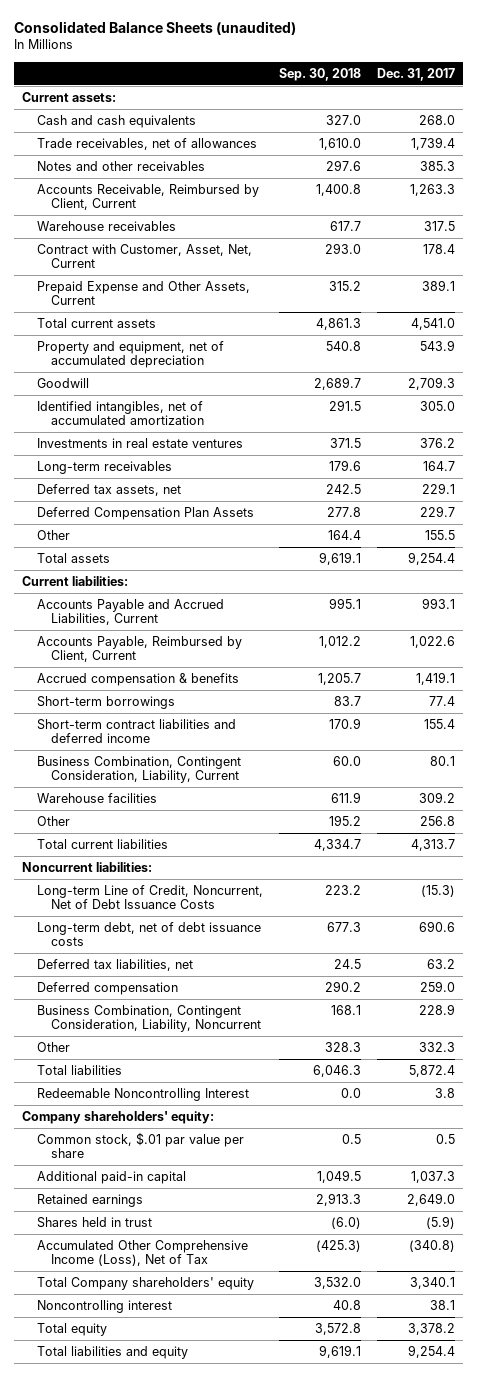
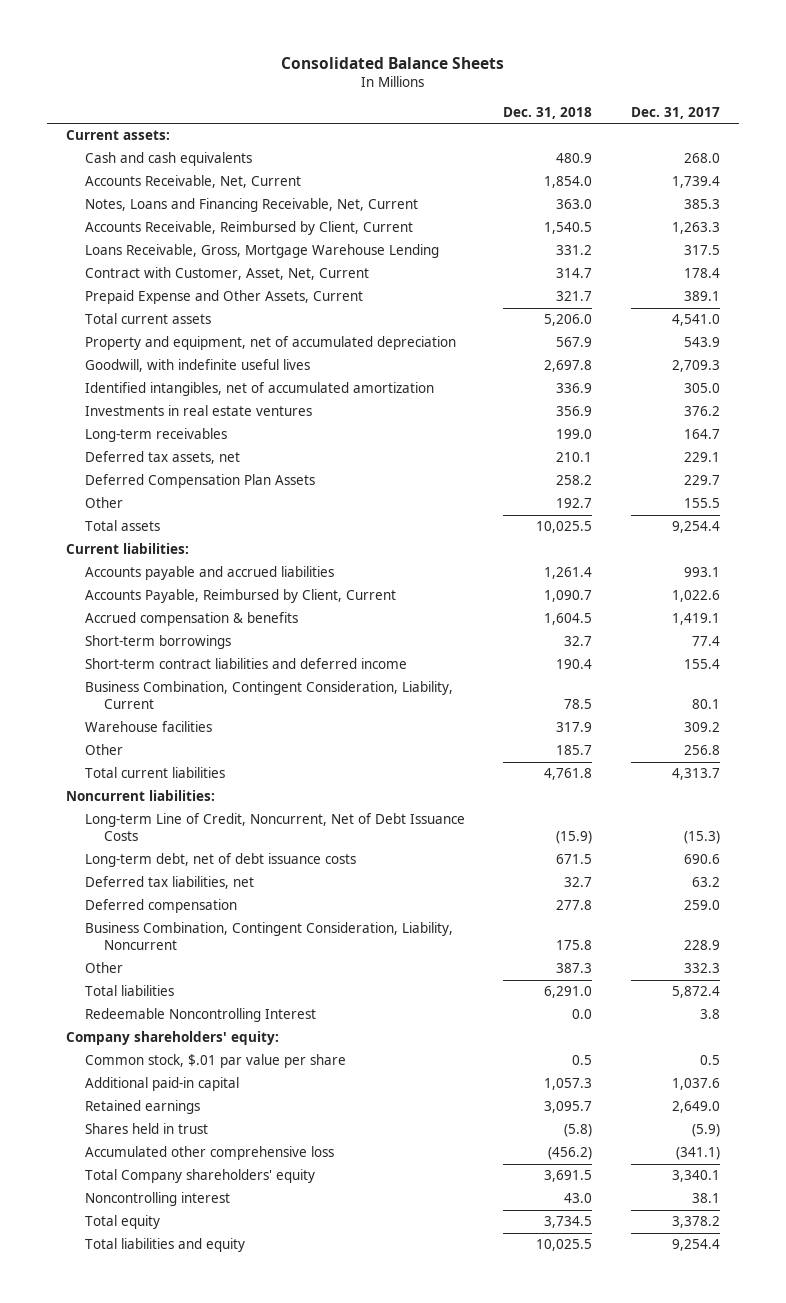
[13,20,296,35] Consolidated Balance Sheets (unaudited) -> [281,56,505,69] Consolidated Balance Sheets
[278,67,361,81] Sep. 30, 2018 -> none
none -> [503,107,593,120] Dec. 31, 2018
[36,137,257,150] Trade receivables, net of allowances -> [85,175,302,189] Accounts Receivable, Net, Current
[36,160,205,171] Notes and other receivables -> [85,198,419,213] Notes, Loans and Financing Receivable, Net, Current
[36,220,176,231] Warehouse receivables -> [85,244,440,259] Loans Receivable, Gross, Mortgage Warehouse Lending
[36,377,89,388] Goodwill -> [85,359,311,373] Goodwill, with indefinite useful lives
[36,598,224,626] Accounts Payable and Accrued Liabilities, Current -> [85,566,335,581] Accounts payable and accrued liabilities
[411,1170,456,1183] 1,037.3 -> [671,1078,720,1091] 1,037.6
[36,1239,248,1267] Accumulated Other Comprehensive Income (Loss), Net of Tax -> [85,1146,335,1161] Accumulated other comprehensive loss
[409,1239,456,1252] (340.8) -> [675,1147,720,1161] (341.1)

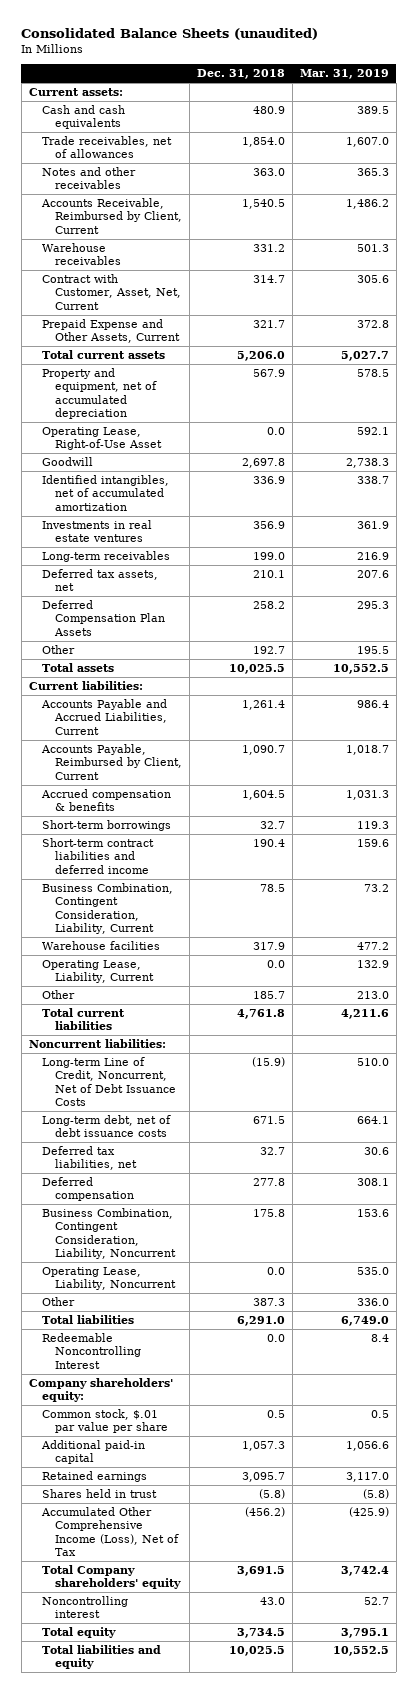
[281,56,505,69] Consolidated Balance Sheets -> [21,28,319,41] Consolidated Balance Sheets (unaudited)
[630,107,720,120] Dec. 31, 2017 -> none
none -> [299,69,389,80] Mar. 31, 2019
[85,175,302,189] Accounts Receivable, Net, Current -> [41,136,172,159] Trade receivables, net of allowances
[85,198,419,213] Notes, Loans and Financing Receivable, Net, Current -> [41,167,136,190] Notes and other receivables
[85,244,440,259] Loans Receivable, Gross, Mortgage Warehouse Lending -> [41,243,121,266] Warehouse receivables
none -> [41,427,162,451] Operating Lease, Right-of-Use Asset
[85,359,311,373] Goodwill, with indefinite useful lives -> [41,457,93,467] Goodwill
[85,566,335,581] Accounts payable and accrued liabilities -> [40,699,167,735] Accounts Payable and Accrued Liabilities, Current
none -> [41,960,154,984] Operating Lease, Liability, Current
none -> [41,1267,176,1291] Operating Lease, Liability, Noncurrent
[85,1146,335,1161] Accumulated other comprehensive loss -> [40,1507,179,1556] Accumulated Other Comprehensive Income (Loss), Net of Tax

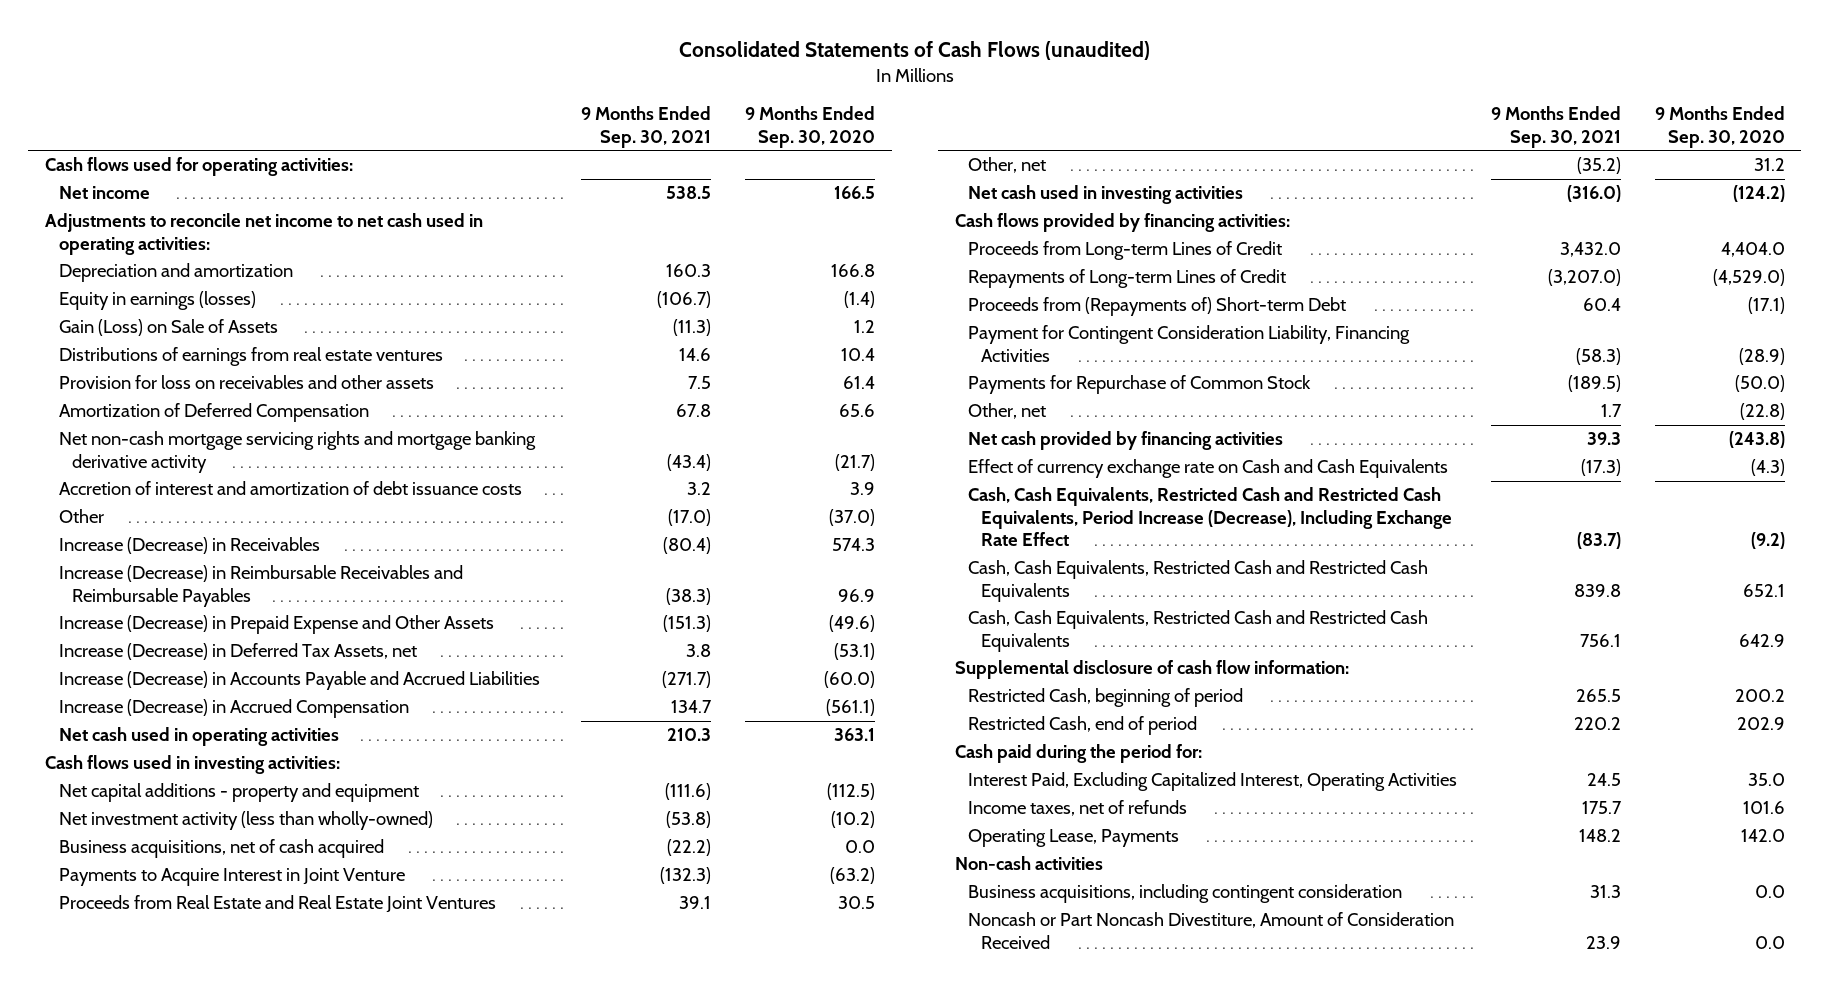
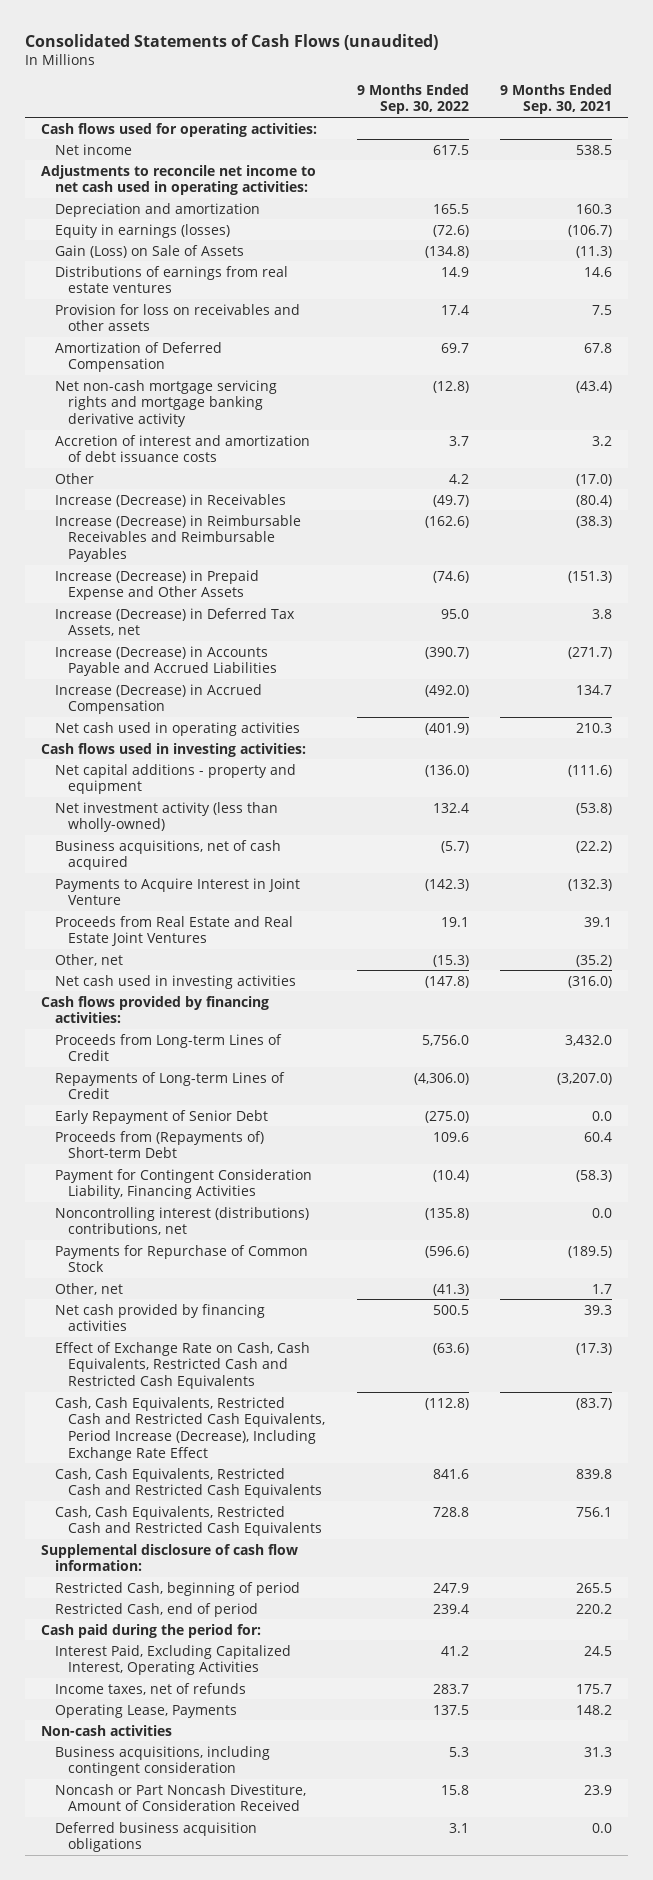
[745,106,876,148] 9 Months Ended Sep. 30, 2020 -> none
none -> [356,83,469,115] 9 Months Ended Sep. 30, 2022
none -> [54,1109,268,1124] Early Repayment of Senior Debt
none -> [54,1206,309,1236] Noncontrolling interest (distributions) contributions, net
[968,459,1449,479] Effect of currency exchange rate on Cash and Cash Equivalents -> [54,1341,310,1389] Effect of Exchange Rate on Cash, Cash Equivalents, Restricted Cash and Restricted Cash Equivalents
none -> [54,1821,257,1853] Deferred business acquisition obligations

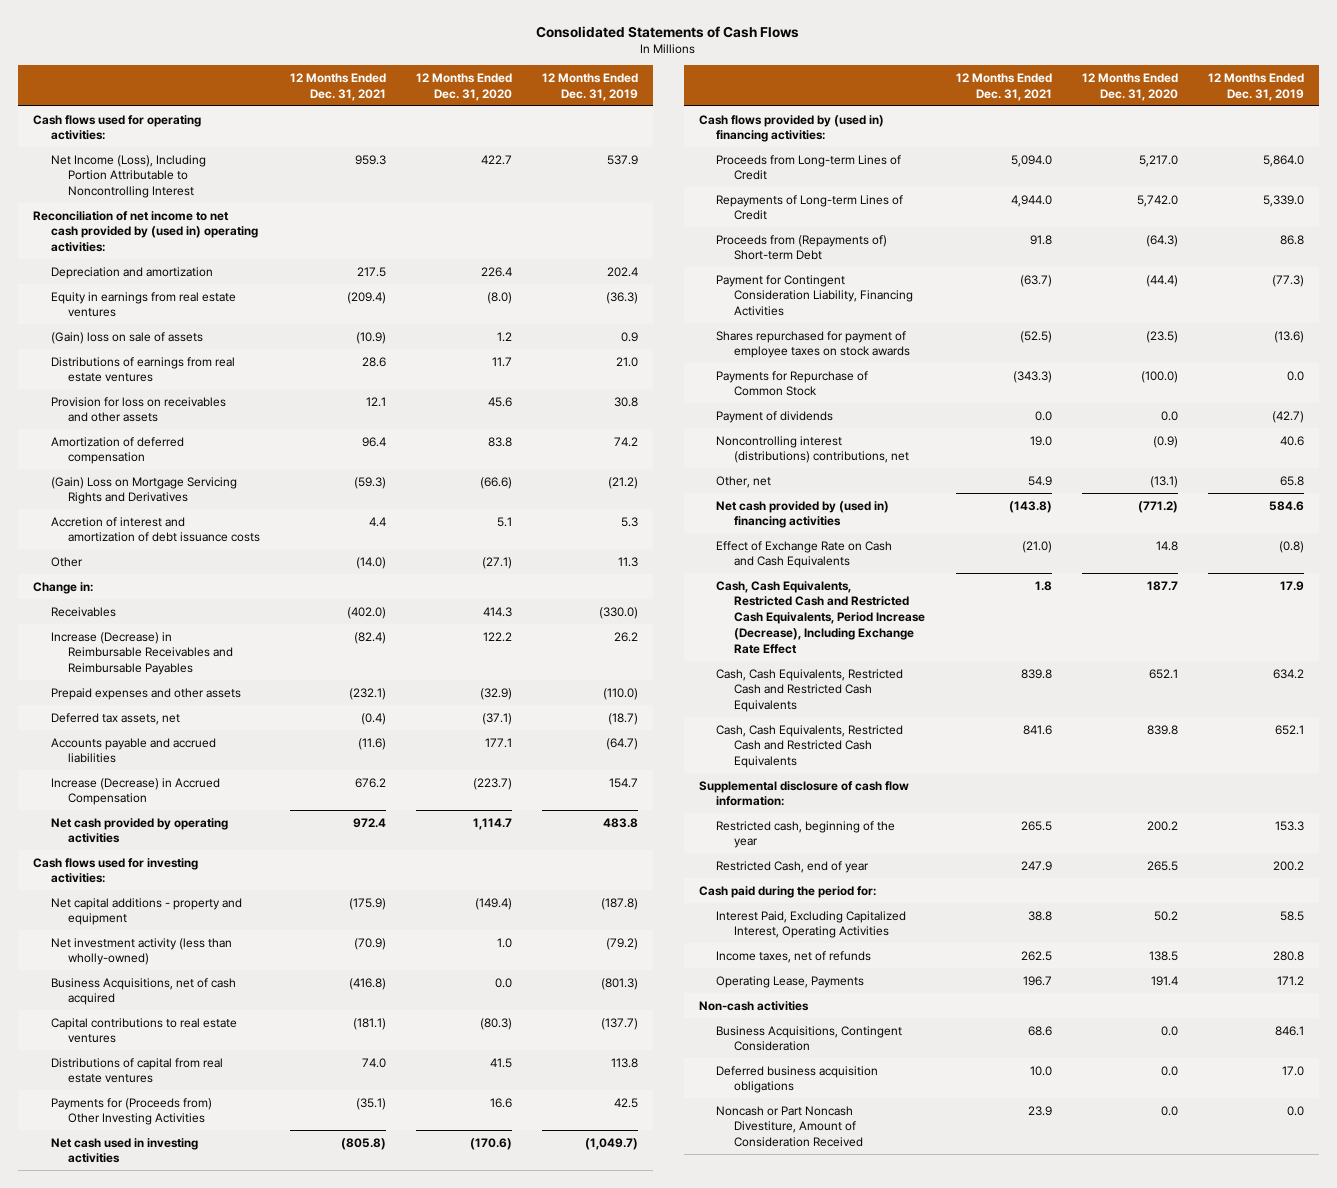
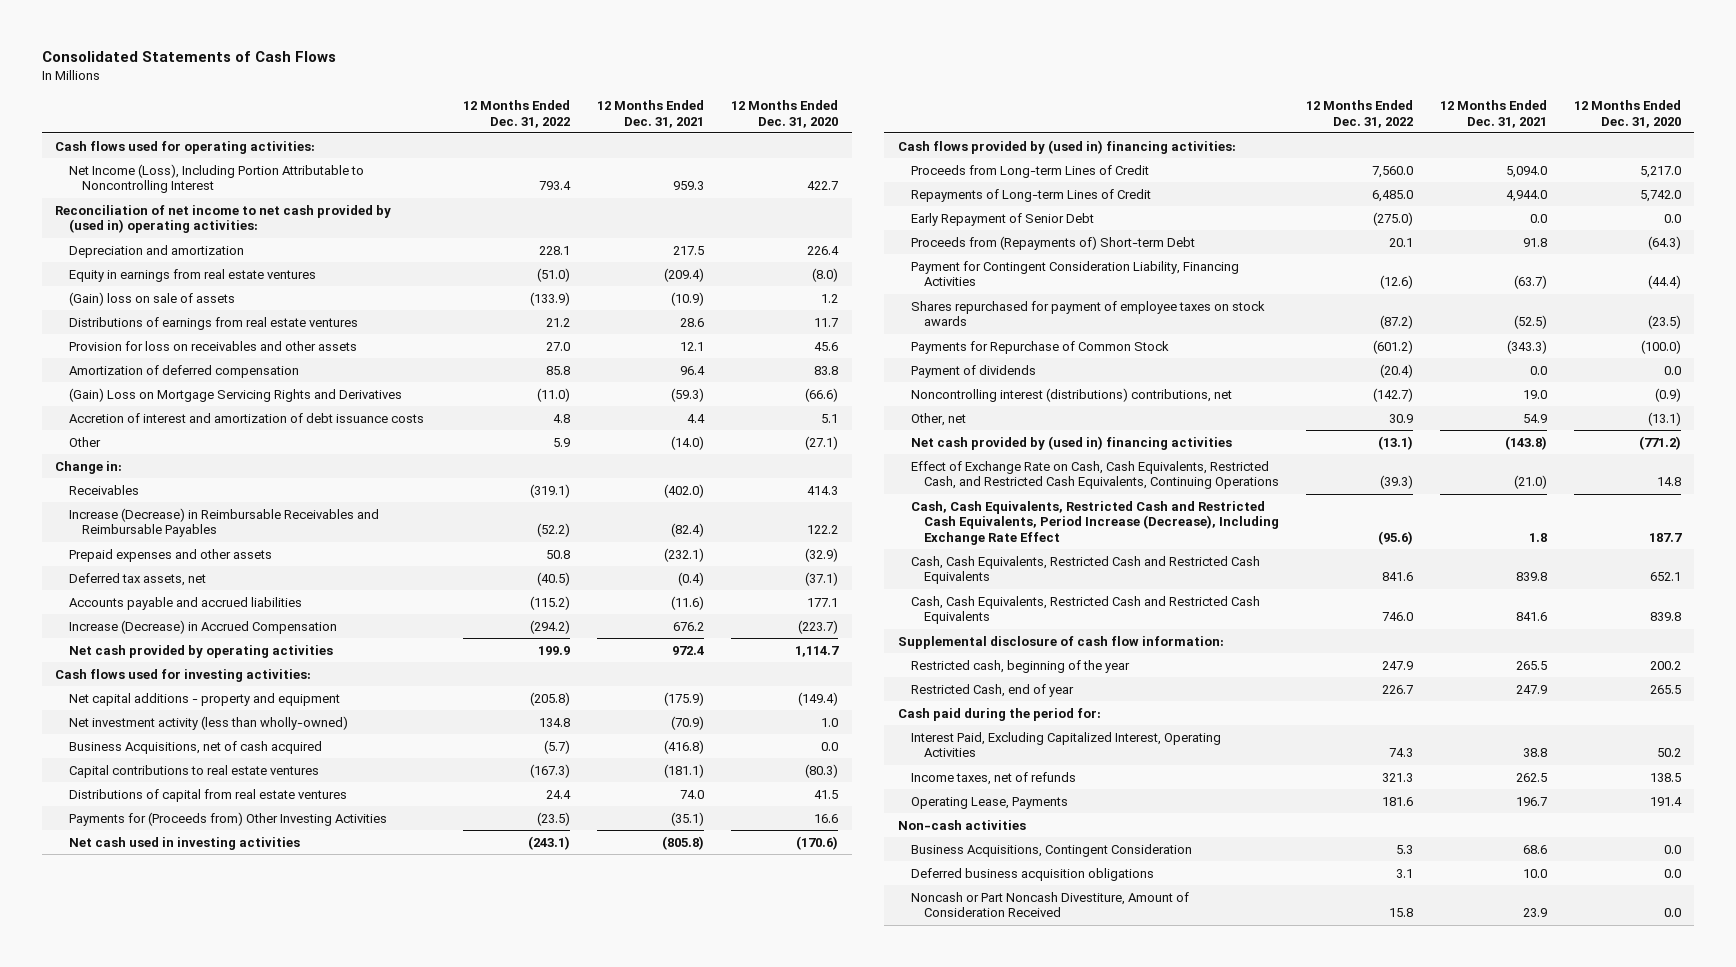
[542,72,639,101] 12 Months Ended Dec. 31, 2019 -> none
none -> [463,100,571,128] 12 Months Ended Dec. 31, 2022
none -> [910,212,1094,226] Early Repayment of Senior Debt
[716,540,893,569] Effect of Exchange Rate on Cash and Cash Equivalents -> [910,460,1280,490] Effect of Exchange Rate on Cash, Cash Equivalents, Restricted Cash, and Restricted Cash Equivalents, Continuing Operations

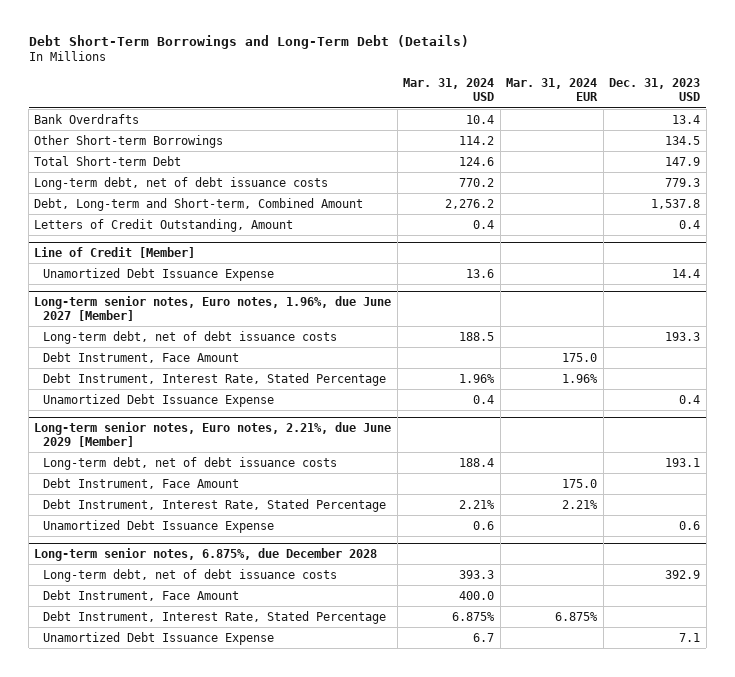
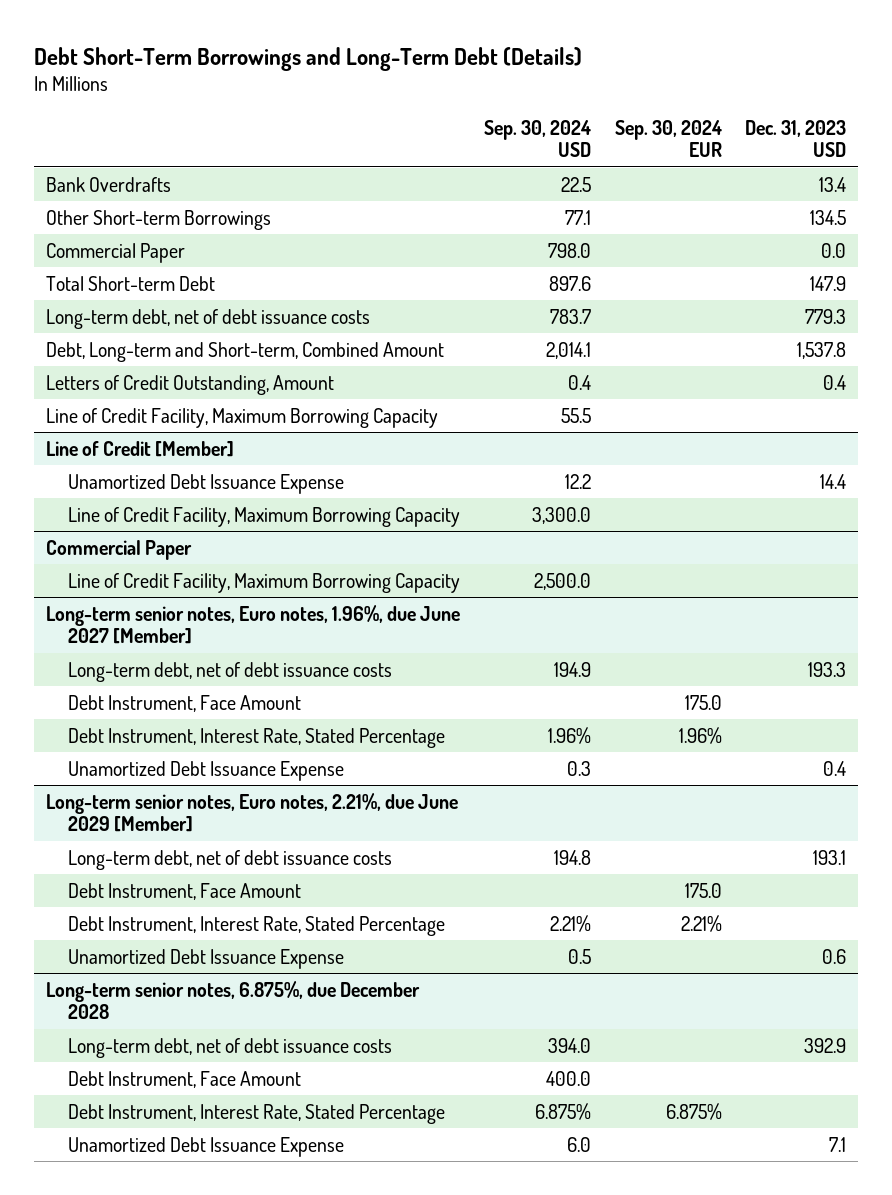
[403,78,495,102] Mar. 31, 2024 USD -> none
[506,78,599,102] Mar. 31, 2024 EUR -> none
none -> [484,119,592,158] Sep. 30, 2024 USD
none -> [614,119,722,158] Sep. 30, 2024 EUR
none -> [45,242,185,263] Commercial Paper
none -> [45,407,438,428] Line of Credit Facility, Maximum Borrowing Capacity
none -> [68,506,461,527] Line of Credit Facility, Maximum Borrowing Capacity
none -> [45,539,192,560] Commercial Paper
none -> [68,572,461,593] Line of Credit Facility, Maximum Borrowing Capacity

